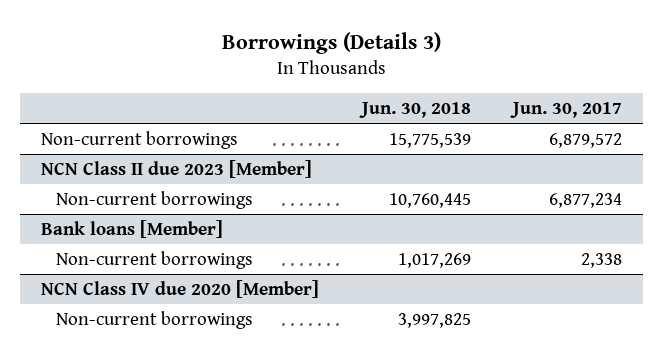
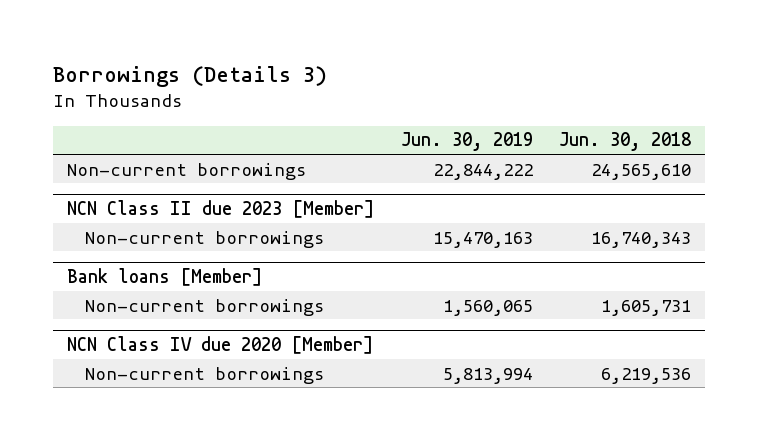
[509,101,622,118] Jun. 30, 2017 -> none
none -> [400,132,533,152] Jun. 30, 2019
[388,132,471,148] 15,775,539 -> [591,163,692,180] 24,565,610
[388,192,471,208] 10,760,445 -> [591,231,692,248] 16,740,343
[397,252,471,268] 1,017,269 -> [601,299,692,316] 1,605,731
[397,312,471,328] 3,997,825 -> [601,367,692,384] 6,219,536

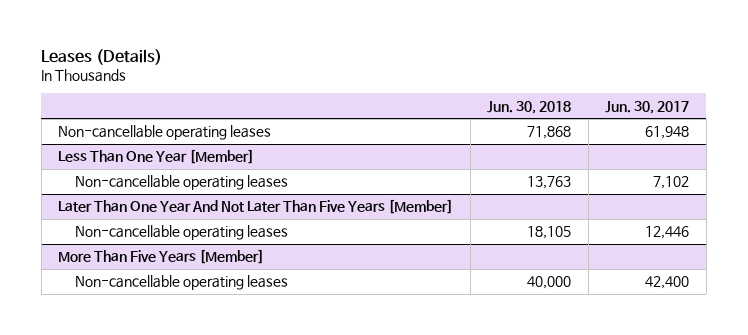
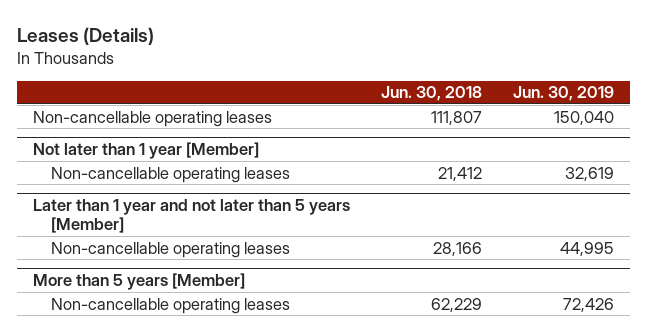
[605,100,690,114] Jun. 30, 2017 -> none
none -> [513,86,615,102] Jun. 30, 2019
[527,126,572,140] 71,868 -> [430,110,482,125] 111,807
[58,149,255,165] Less Than One Year [Member] -> [32,142,259,160] Not later than 1 year [Member]
[527,176,572,190] 13,763 -> [437,166,482,181] 21,412
[58,199,454,215] Later Than One Year And Not Later Than Five Years [Member] -> [32,199,350,233] Later than 1 year and not later than 5 years [Member]
[527,226,572,240] 18,105 -> [432,241,482,256] 28,166
[58,249,265,265] More Than Five Years [Member] -> [32,273,245,291] More than 5 years [Member]
[527,276,572,290] 40,000 -> [430,297,482,312] 62,229

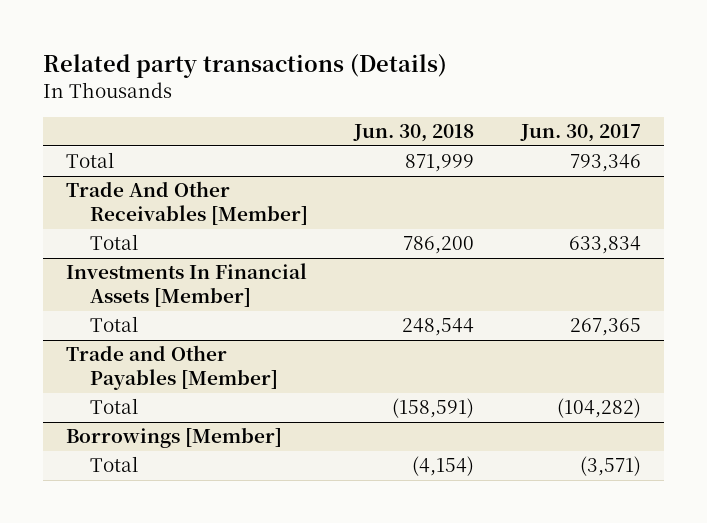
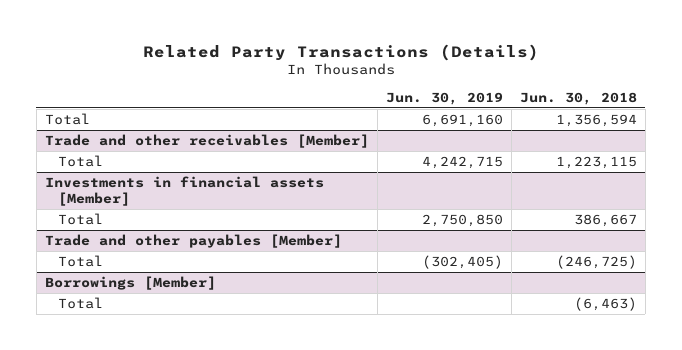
[42,54,447,79] Related party transactions (Details) -> [142,43,539,61] Related Party Transactions (Details)
[519,124,641,143] Jun. 30, 2017 -> none
none -> [385,92,503,106] Jun. 30, 2019
[405,154,475,173] 871,999 -> [555,113,637,127] 1,356,594
[65,181,308,226] Trade And Other Receivables [Member] -> [44,133,369,148] Trade and other receivables [Member]
[403,236,475,255] 786,200 -> [555,155,637,169] 1,223,115
[65,263,307,308] Investments In Financial Assets [Member] -> [44,175,324,206] Investments in financial assets [Member]
[402,318,475,337] 248,544 -> [573,213,637,227] 386,667
[65,345,278,391] Trade and Other Payables [Member] -> [44,233,342,248] Trade and other payables [Member]
[392,398,475,419] (158,591) -> [555,254,637,269] (246,725)
[412,456,475,477] (4,154) -> [573,296,637,311] (6,463)

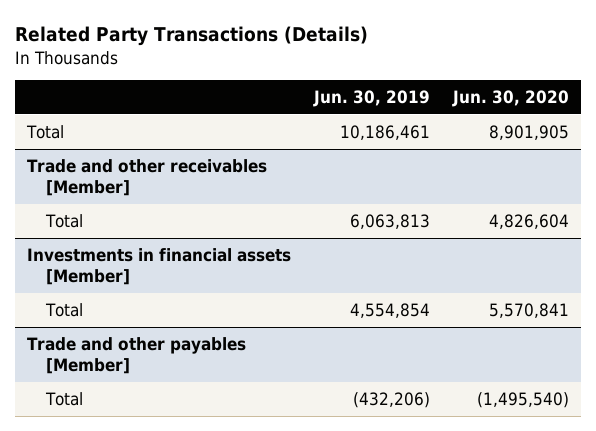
[519,92,637,106] Jun. 30, 2018 -> none
none -> [452,90,570,108] Jun. 30, 2020
[421,113,503,127] 6,691,160 -> [339,124,430,140] 10,186,461
[421,155,503,169] 4,242,715 -> [349,213,430,229] 6,063,813
[421,213,503,227] 2,750,850 -> [349,302,430,318] 4,554,854
[44,275,216,290] Borrowings [Member] -> none
[58,296,104,309] Total -> none
[421,254,503,269] (302,405) -> [352,391,430,408] (432,206)

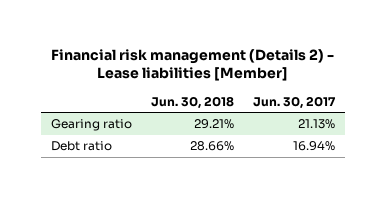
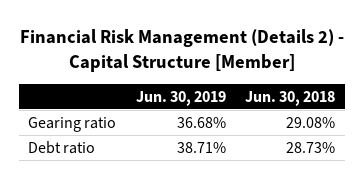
[51,48,335,82] Financial risk management (Details 2) - Lease liabilities [Member] -> [19,29,344,72] Financial Risk Management (Details 2) - Capital Structure [Member]
[253,95,337,109] Jun. 30, 2017 -> none
none -> [135,90,226,106] Jun. 30, 2019
[194,119,235,130] 29.21% -> [286,116,336,128] 29.08%
[190,141,235,152] 28.66% -> [286,141,336,153] 28.73%

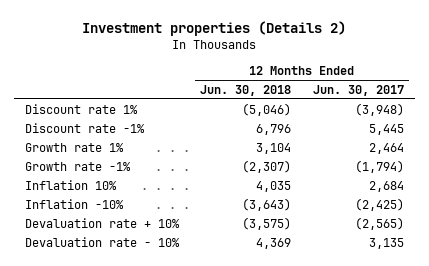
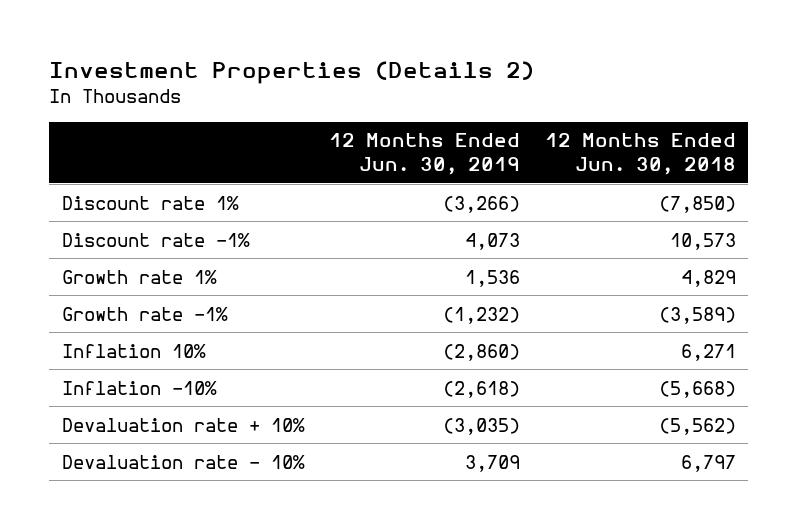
[82,20,347,36] Investment properties (Details 2) -> [49,61,535,85] Investment Properties (Details 2)
[312,84,404,96] Jun. 30, 2017 -> none
none -> [328,133,520,176] 12 Months Ended Jun. 30, 2019
[242,102,292,116] (5,046) -> [658,195,736,213] (7,850)
[256,123,292,135] 6,796 -> [669,232,736,250] 10,573
[256,142,292,154] 3,104 -> [680,269,736,287] 4,829
[242,159,292,173] (2,307) -> [658,306,736,324] (3,589)
[256,180,292,192] 4,035 -> [680,343,736,361] 6,271
[242,197,292,211] (3,643) -> [658,380,736,398] (5,668)
[242,216,292,230] (3,575) -> [658,417,736,435] (5,562)
[256,237,292,249] 4,369 -> [680,454,736,472] 6,797

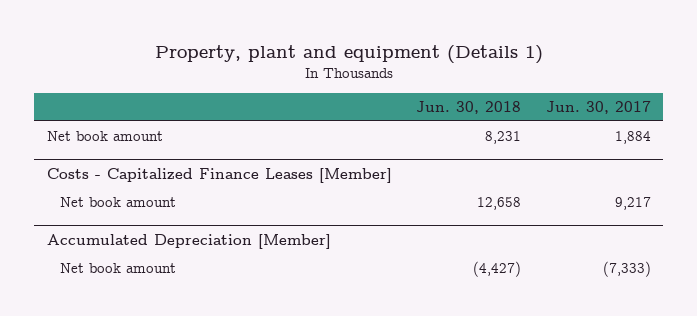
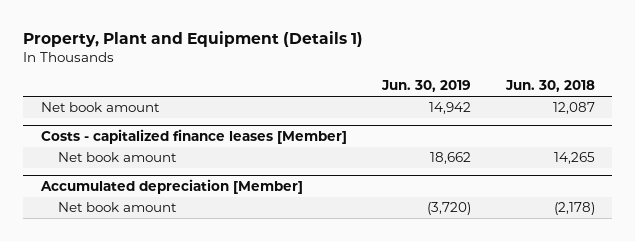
[154,44,543,64] Property, plant and equipment (Details 1) -> [23,31,364,48] Property, Plant and Equipment (Details 1)
[545,101,651,115] Jun. 30, 2017 -> none
none -> [380,80,471,93] Jun. 30, 2019
[485,131,522,145] 8,231 -> [552,102,595,115] 12,087
[46,167,392,183] Costs - Capitalized Finance Leases [Member] -> [40,128,347,144] Costs - capitalized finance leases [Member]
[477,197,522,211] 12,658 -> [553,152,595,165] 14,265
[46,233,331,249] Accumulated Depreciation [Member] -> [39,178,303,194] Accumulated depreciation [Member]
[473,261,522,278] (4,427) -> [553,202,595,216] (2,178)

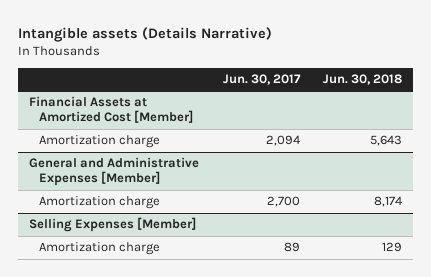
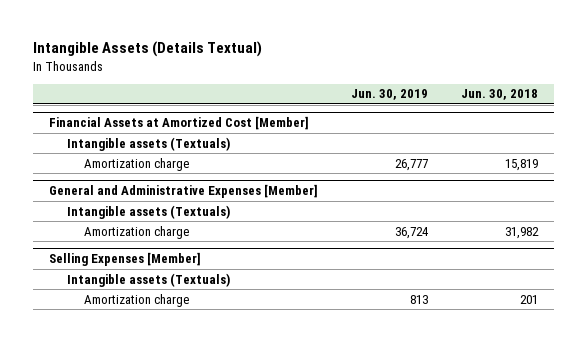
[17,26,272,42] Intangible assets (Details Narrative) -> [32,41,262,58] Intangible Assets (Details Textual)
[222,74,301,86] Jun. 30, 2017 -> none
none -> [350,89,428,101] Jun. 30, 2019
none -> [66,136,230,151] Intangible assets (Textuals)
[369,135,402,147] 5,643 -> [504,158,538,171] 15,819
none -> [66,204,230,219] Intangible assets (Textuals)
[373,196,402,208] 8,174 -> [504,226,539,239] 31,982
none -> [66,272,230,287] Intangible assets (Textuals)
[381,242,402,253] 129 -> [519,294,538,304] 201

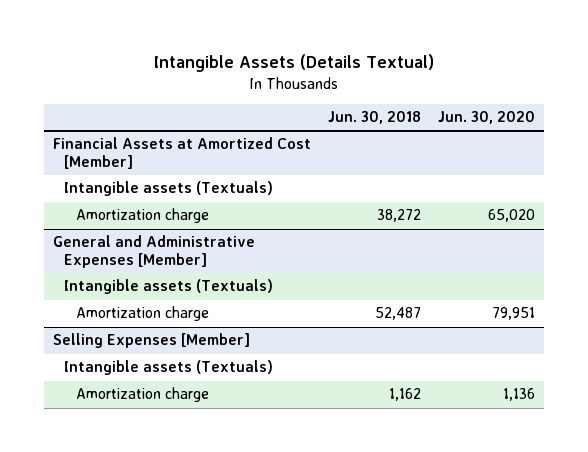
[350,89,428,101] Jun. 30, 2019 -> none
none -> [438,111,536,125] Jun. 30, 2020
[504,158,538,171] 15,819 -> [377,209,422,223] 38,272
[504,226,539,239] 31,982 -> [375,307,422,321] 52,487
[519,294,538,304] 201 -> [389,388,422,402] 1,162

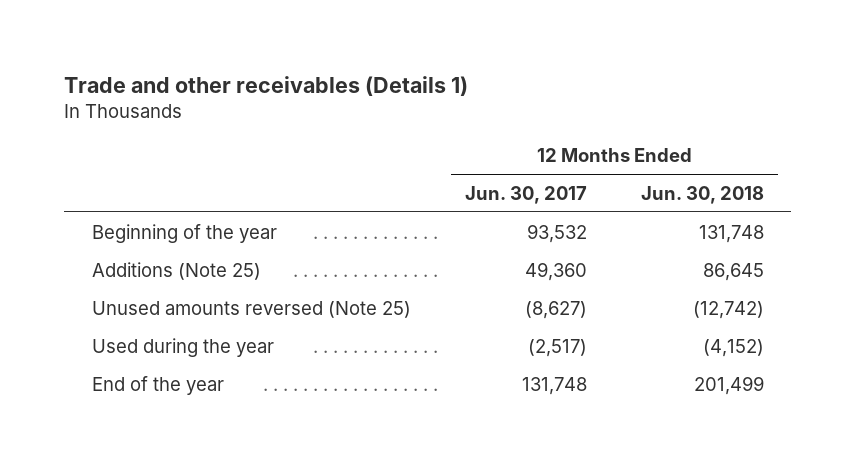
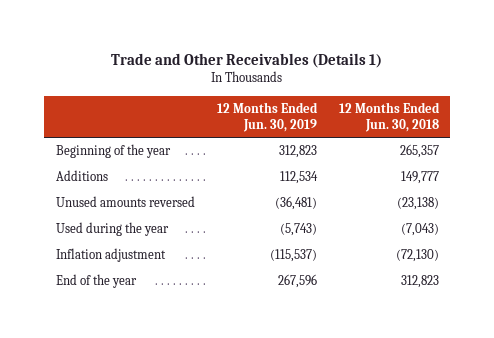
[64,76,469,97] Trade and other receivables (Details 1) -> [111,52,383,68] Trade and Other Receivables (Details 1)
[464,185,587,204] Jun. 30, 2017 -> none
none -> [216,101,318,133] 12 Months Ended Jun. 30, 2019
[699,224,765,243] 131,748 -> [399,144,439,159] 265,357
[91,261,261,280] Additions (Note 25) -> [55,170,108,182] Additions
[703,262,765,281] 86,645 -> [400,171,439,185] 149,777
[91,300,411,318] Unused amounts reversed (Note 25) -> [55,196,195,208] Unused amounts reversed
[693,300,765,319] (12,742) -> [396,197,439,211] (23,138)
[703,338,765,357] (4,152) -> [400,223,439,237] (7,043)
none -> [55,248,166,263] Inflation adjustment
[694,375,765,395] 201,499 -> [400,275,439,289] 312,823

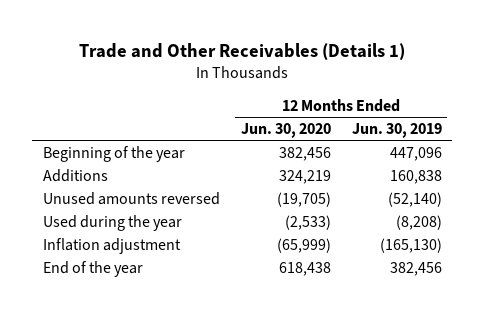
[338,101,440,133] 12 Months Ended Jun. 30, 2018 -> none
none -> [240,123,331,139] Jun. 30, 2020
[278,145,317,159] 312,823 -> [389,146,442,161] 447,096
[279,171,318,185] 112,534 -> [389,169,442,184] 160,838
[274,196,317,211] (36,481) -> [387,191,442,207] (52,140)
[279,223,317,237] (5,743) -> [395,214,442,230] (8,208)
[269,249,317,263] (115,537) -> [379,237,442,253] (165,130)
[277,274,317,289] 267,596 -> [389,261,442,276] 382,456

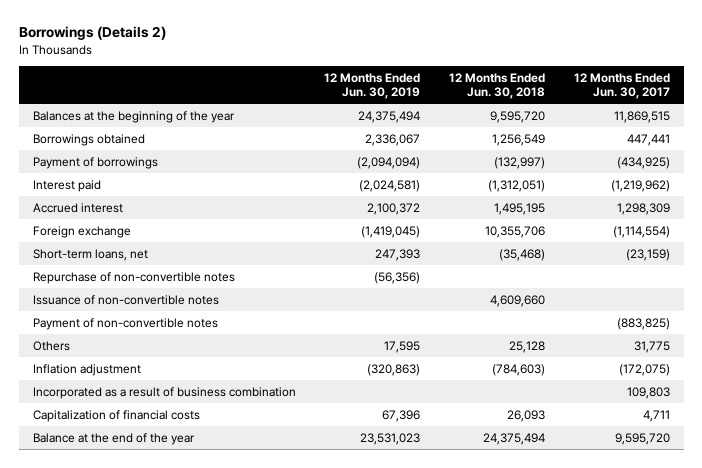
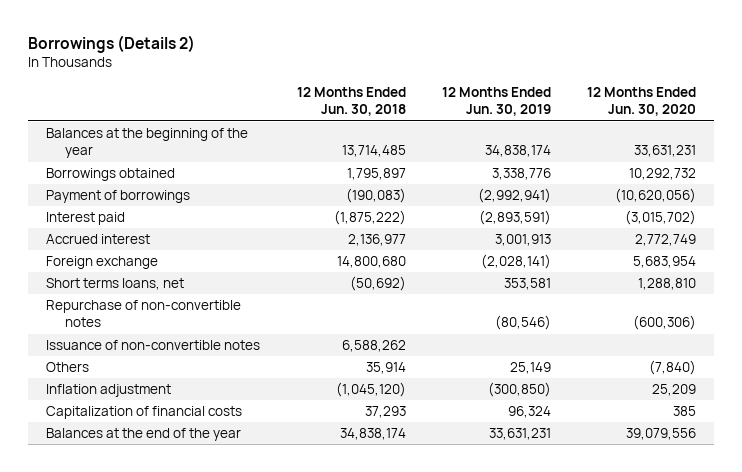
[573,72,670,100] 12 Months Ended Jun. 30, 2017 -> none
none -> [586,87,696,117] 12 Months Ended Jun. 30, 2020
[32,317,218,330] Payment of non-convertible notes -> none
[32,386,296,399] Incorporated as a result of business combination -> none
[358,110,421,123] 24,375,494 -> [484,145,551,158] 34,838,174
[489,110,545,123] 9,595,720 -> [341,145,406,158] 13,714,485
[365,133,421,146] 2,336,067 -> [491,168,551,181] 3,338,776
[491,133,545,146] 1,256,549 -> [346,168,406,181] 1,795,897
[357,156,421,169] (2,094,094) -> [477,188,551,204] (2,992,941)
[493,156,545,169] (132,997) -> [345,188,406,204] (190,083)
[359,179,421,192] (2,024,581) -> [478,210,551,226] (2,893,591)
[487,179,545,192] (1,312,051) -> [333,210,406,226] (1,875,222)
[367,202,421,215] 2,100,372 -> [494,234,551,247] 3,001,913
[493,202,545,215] 1,495,195 -> [347,234,406,247] 2,136,977
[361,225,421,238] (1,419,045) -> [480,254,551,270] (2,028,141)
[484,225,545,238] 10,355,706 -> [336,256,406,269] 14,800,680
[32,248,148,261] Short-term loans, net -> [46,278,185,291] Short terms loans, net
[375,248,421,261] 247,393 -> [503,278,551,291] 353,581
[498,248,545,261] (35,468) -> [349,276,406,292] (50,692)
[374,271,421,284] (56,356) -> [494,315,551,331] (80,546)
[489,294,545,307] 4,609,660 -> [341,340,406,353] 6,588,262
[384,340,421,353] 17,595 -> [509,362,551,375] 25,149
[508,340,545,353] 25,128 -> [365,362,406,375] 35,914
[367,363,421,376] (320,863) -> [487,382,551,398] (300,850)
[491,363,545,376] (784,603) -> [335,382,406,398] (1,045,120)
[382,409,421,422] 67,396 -> [507,406,551,419] 96,324
[506,409,545,422] 26,093 -> [364,406,406,419] 37,293
[32,432,195,445] Balance at the end of the year -> [46,428,242,442] Balances at the end of the year
[360,432,421,445] 23,531,023 -> [488,428,551,441] 33,631,231
[482,432,545,445] 24,375,494 -> [339,428,406,441] 34,838,174

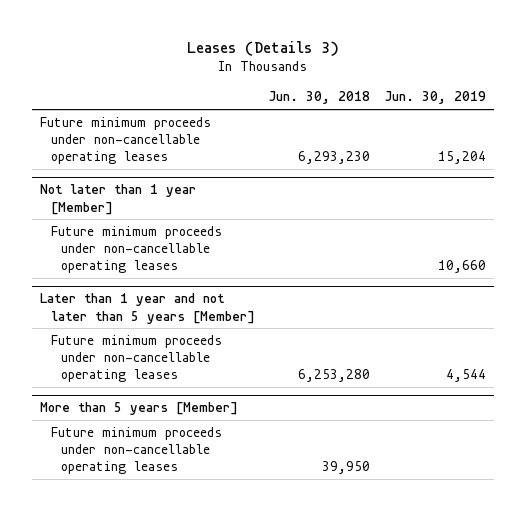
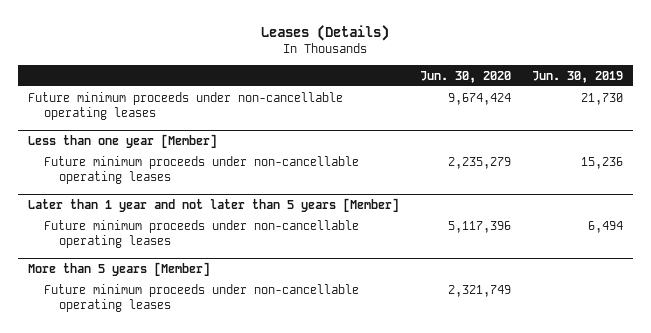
[186,41,339,57] Leases (Details 3) -> [261,24,390,41] Leases (Details)
[269,91,371,105] Jun. 30, 2018 -> none
none -> [419,70,511,83] Jun. 30, 2020
[438,151,487,165] 15,204 -> [580,92,623,105] 21,730
[39,184,196,215] Not later than 1 year [Member] -> [28,134,218,149] Less than one year [Member]
[438,260,487,274] 10,660 -> [580,156,623,169] 15,236
[446,369,487,383] 4,544 -> [587,220,623,233] 6,494

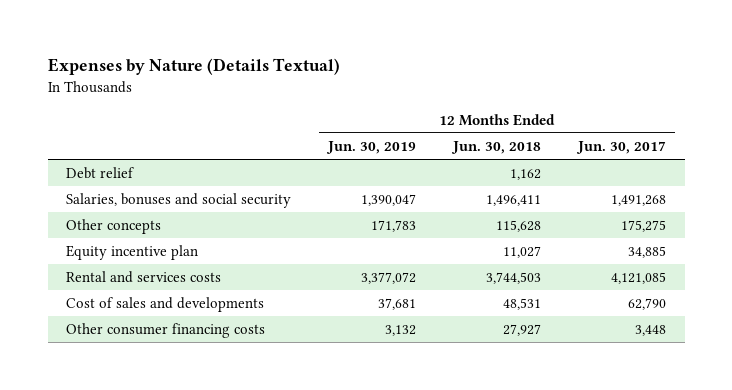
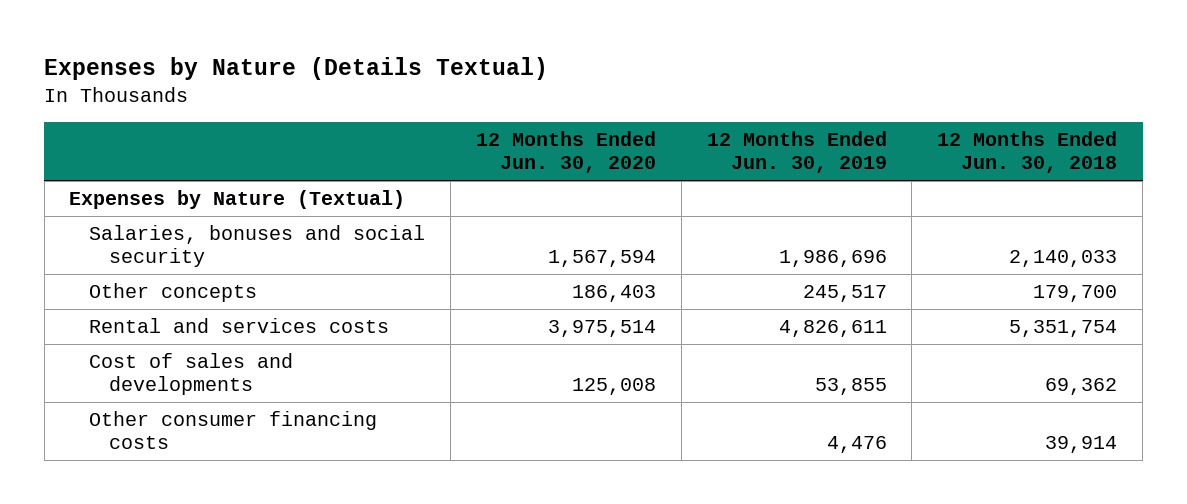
[576,140,667,154] Jun. 30, 2017 -> none
none -> [475,131,656,174] 12 Months Ended Jun. 30, 2020
[66,167,135,180] Debt relief -> none
[66,245,199,261] Equity incentive plan -> none
none -> [69,190,406,210] Expenses by Nature (Textual)
[361,194,417,207] 1,390,047 -> [778,250,887,268] 1,986,696
[486,195,542,207] 1,496,411 -> [1009,250,1118,268] 2,140,033
[371,220,417,233] 171,783 -> [802,285,887,303] 245,517
[496,220,542,233] 115,628 -> [1033,285,1118,303] 179,700
[361,272,417,285] 3,377,072 -> [778,320,887,338] 4,826,611
[486,272,542,285] 3,744,503 -> [1009,320,1118,338] 5,351,754
[378,298,417,311] 37,681 -> [814,378,887,396] 53,855
[503,298,542,311] 48,531 -> [1045,378,1118,396] 69,362
[385,325,417,337] 3,132 -> [826,436,887,454] 4,476
[503,324,542,337] 27,927 -> [1045,436,1118,454] 39,914

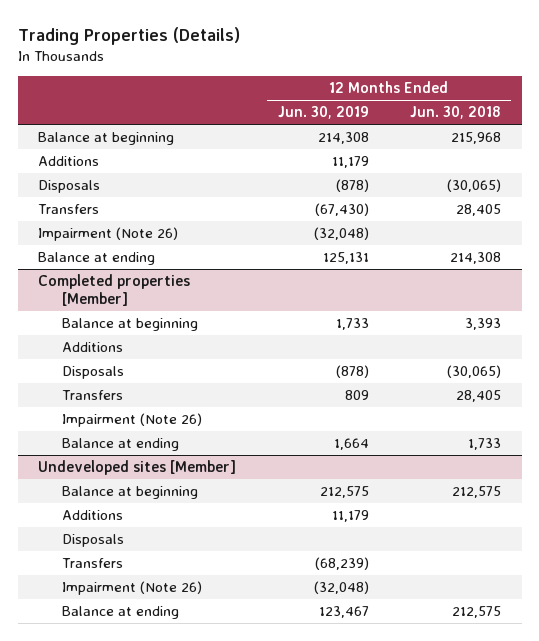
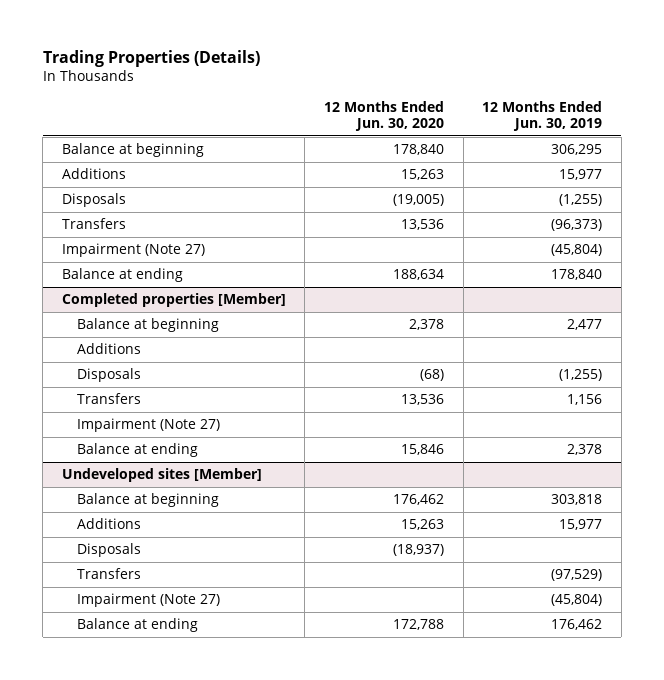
[410,106,502,120] Jun. 30, 2018 -> none
none -> [324,100,445,131] 12 Months Ended Jun. 30, 2020
[317,132,369,145] 214,308 -> [551,144,603,156] 306,295
[331,156,369,169] 11,179 -> [559,169,603,181] 15,977
[335,179,369,193] (878) -> [559,194,603,207] (1,255)
[314,203,369,217] (67,430) -> [551,219,603,232] (96,373)
[38,227,179,242] Impairment (Note 26) -> [61,243,205,258] Impairment (Note 27)
[313,227,369,241] (32,048) -> [551,244,603,257] (45,804)
[322,252,369,265] 125,131 -> [551,269,603,281] 178,840
[335,318,369,331] 1,733 -> [567,319,603,331] 2,477
[335,365,369,379] (878) -> [559,369,603,382] (1,255)
[344,390,369,401] 809 -> [567,394,603,406] 1,156
[62,413,203,428] Impairment (Note 26) -> [77,418,221,433] Impairment (Note 27)
[333,438,369,451] 1,664 -> [567,444,603,456] 2,378
[319,486,369,499] 212,575 -> [551,494,603,506] 303,818
[331,510,369,523] 11,179 -> [559,519,603,531] 15,977
[314,557,369,571] (68,239) -> [551,569,603,582] (97,529)
[62,581,203,596] Impairment (Note 26) -> [77,593,221,608] Impairment (Note 27)
[313,581,369,595] (32,048) -> [551,594,603,607] (45,804)
[318,606,369,619] 123,467 -> [551,619,603,631] 176,462

